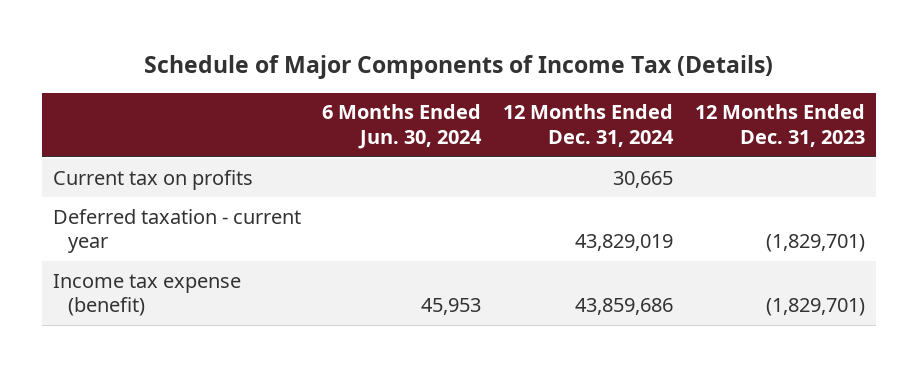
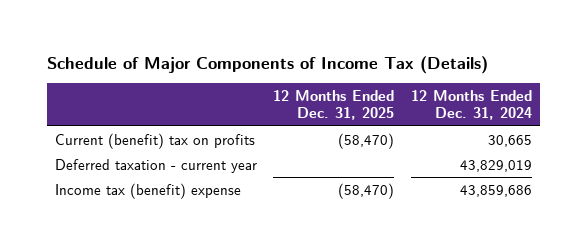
[322,104,483,150] 6 Months Ended Jun. 30, 2024 -> none
[694,104,865,148] 12 Months Ended Dec. 31, 2023 -> none
none -> [273,89,395,121] 12 Months Ended Dec. 31, 2025
[52,169,253,190] Current tax on profits -> [54,132,255,149] Current (benefit) tax on profits
[52,273,241,317] Income tax expense (benefit) -> [54,182,241,199] Income tax (benefit) expense

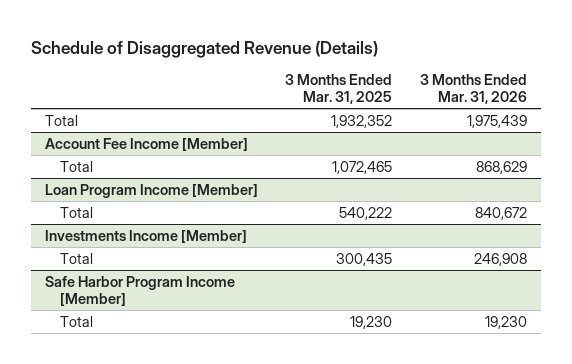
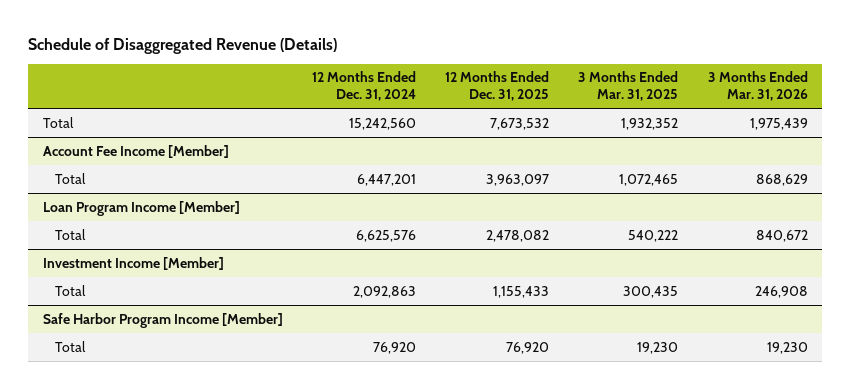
none -> [311,71,416,102] 12 Months Ended Dec. 31, 2024
none -> [445,71,550,102] 12 Months Ended Dec. 31, 2025
[44,229,247,243] Investments Income [Member] -> [42,256,224,270] Investment Income [Member]

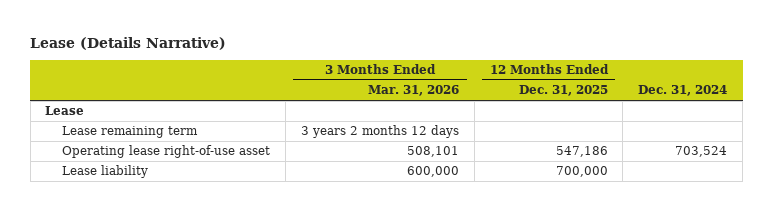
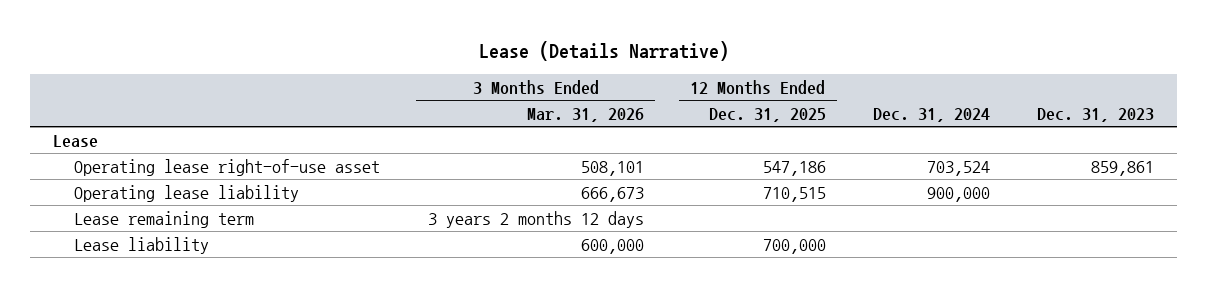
none -> [1036,107,1154,122] Dec. 31, 2023
none -> [74,184,300,202] Operating lease liability
[62,126,199,139] Lease remaining term -> [74,210,255,228] Lease remaining term

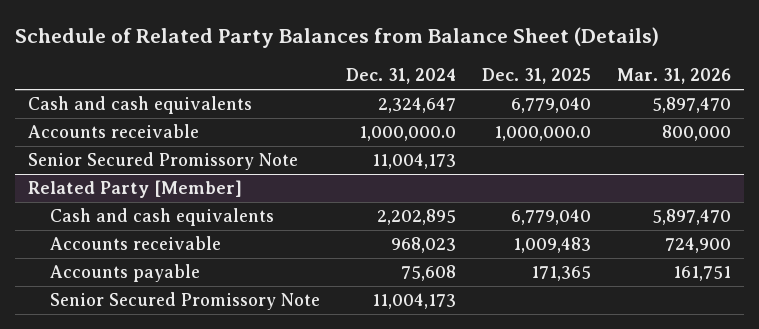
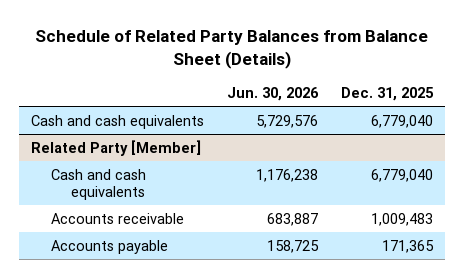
[346,68,457,85] Dec. 31, 2024 -> none
[617,68,732,85] Mar. 31, 2026 -> none
none -> [227,87,320,102] Jun. 30, 2026
[27,124,199,139] Accounts receivable -> none
[27,152,298,171] Senior Secured Promissory Note -> none
[50,292,321,311] Senior Secured Promissory Note -> none

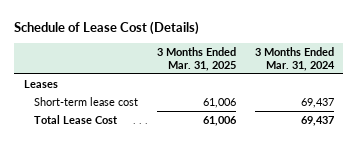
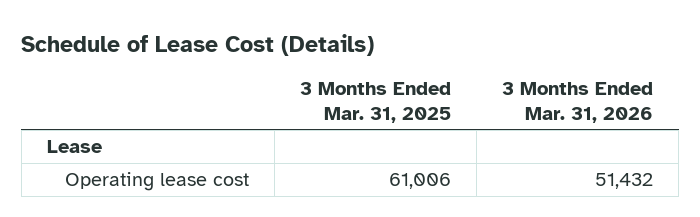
[254,46,335,71] 3 Months Ended Mar. 31, 2024 -> none
none -> [502,81,654,123] 3 Months Ended Mar. 31, 2026
[23,79,58,88] Leases -> none
[34,96,139,106] Short-term lease cost -> none
none -> [46,140,102,154] Lease
[34,114,119,124] Total Lease Cost -> [64,172,249,192] Operating lease cost

